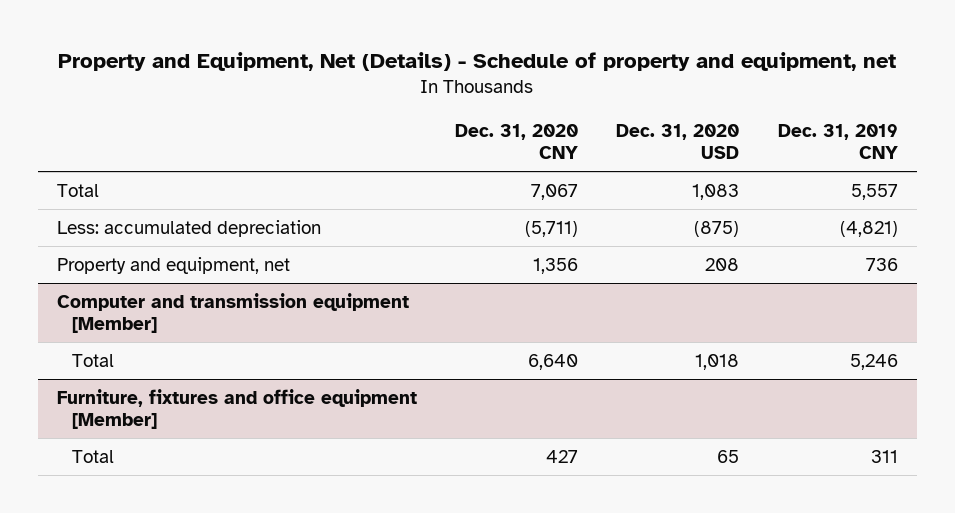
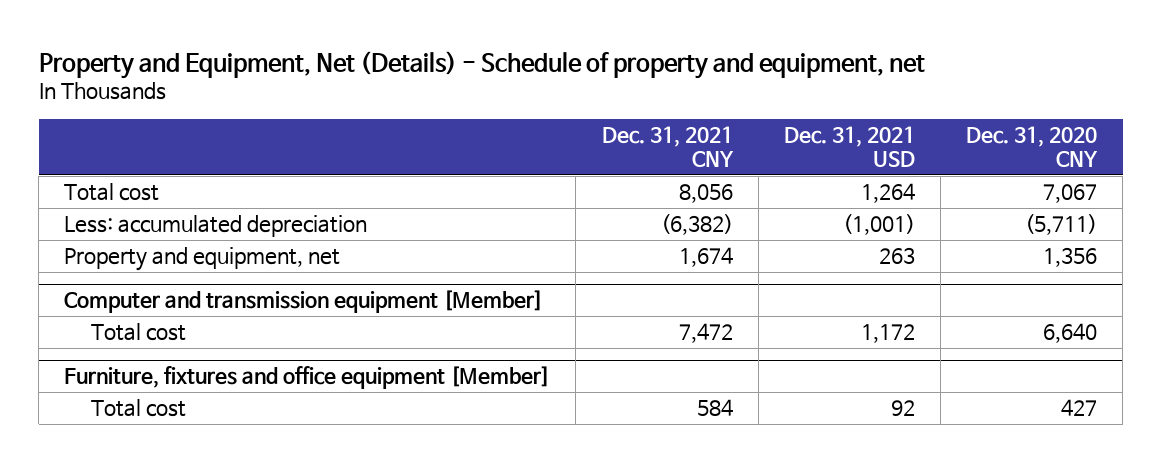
[616,123,740,160] Dec. 31, 2020 USD -> none
[777,123,898,160] Dec. 31, 2019 CNY -> none
none -> [601,125,734,168] Dec. 31, 2021 CNY
none -> [783,125,915,168] Dec. 31, 2021 USD
[57,183,100,197] Total -> [64,183,160,202] Total cost
[71,353,114,367] Total -> [90,323,186,342] Total cost
[71,449,114,463] Total -> [90,399,186,418] Total cost

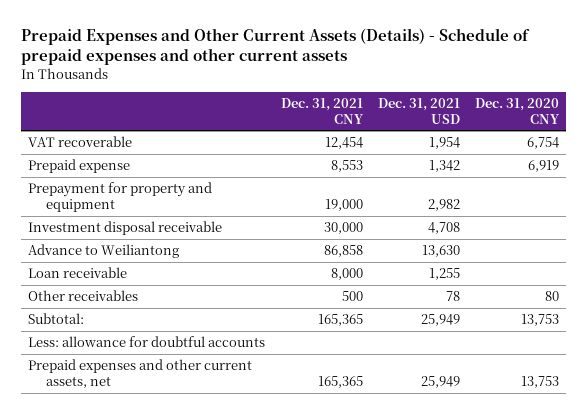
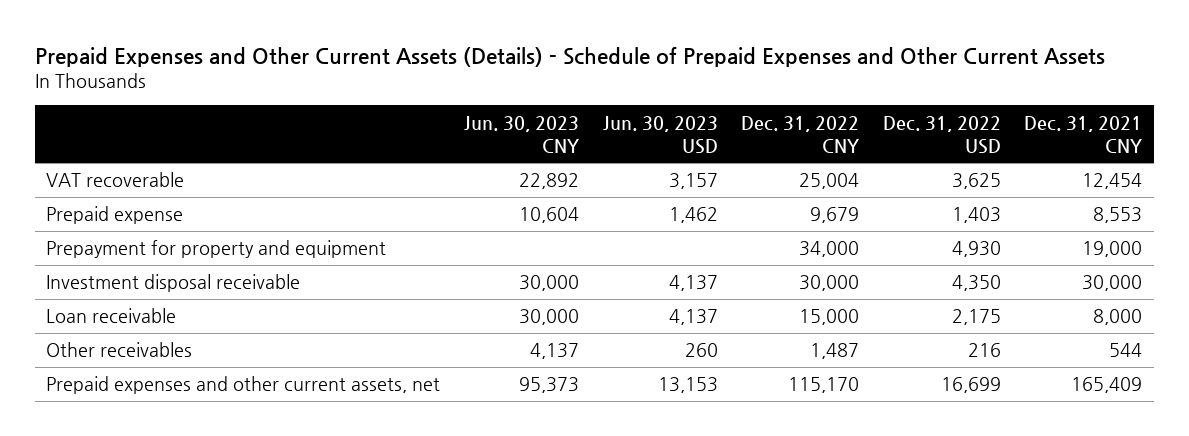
[20,28,530,66] Prepaid Expenses and Other Current Assets (Details) - Schedule of prepaid expenses and other current assets -> [34,46,1105,67] Prepaid Expenses and Other Current Assets (Details) - Schedule of Prepaid Expenses and Other Current Assets
[377,97,460,124] Dec. 31, 2021 USD -> none
[474,97,560,124] Dec. 31, 2020 CNY -> none
none -> [463,115,579,153] Jun. 30, 2023 CNY
none -> [602,115,718,154] Jun. 30, 2023 USD
none -> [741,115,860,153] Dec. 31, 2022 CNY
none -> [882,115,1001,154] Dec. 31, 2022 USD
[28,244,180,259] Advance to Weiliantong -> none
[28,313,85,325] Subtotal: -> none
[28,336,266,348] Less: allowance for doubtful accounts -> none
[341,291,363,302] 500 -> [1109,343,1143,358] 544
[317,376,363,389] 165,365 -> [1071,377,1143,394] 165,409

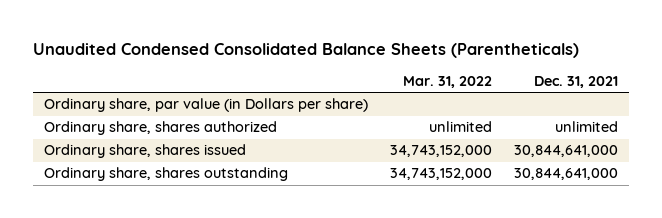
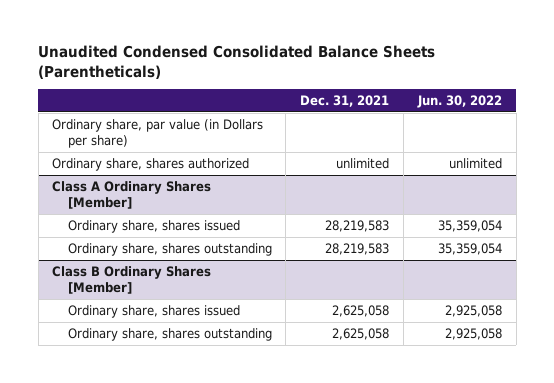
[402,75,492,88] Mar. 31, 2022 -> none
none -> [416,95,502,109] Jun. 30, 2022
none -> [52,180,212,210] Class A Ordinary Shares [Member]
[513,145,618,158] 30,844,641,000 -> [325,219,390,232] 28,219,583
[513,168,618,181] 30,844,641,000 -> [325,242,390,255] 28,219,583
none -> [52,265,212,295] Class B Ordinary Shares [Member]
none -> [67,304,240,318] Ordinary share, shares issued
none -> [67,327,272,341] Ordinary share, shares outstanding

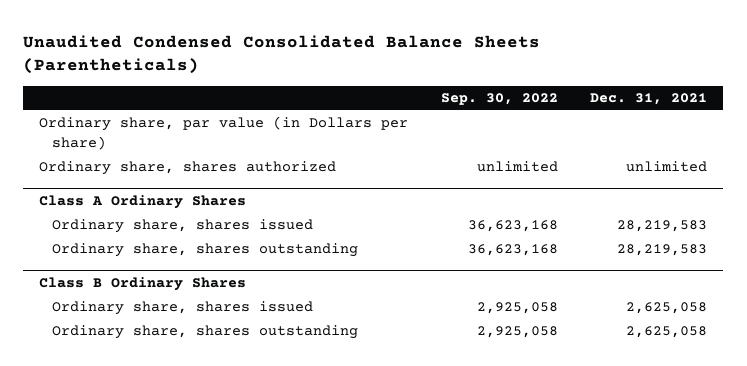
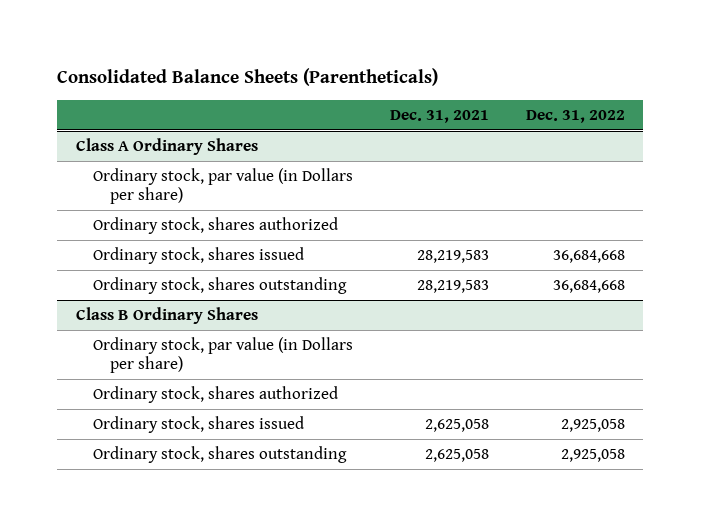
[23,34,541,75] Unaudited Condensed Consolidated Balance Sheets (Parentheticals) -> [57,68,439,87] Consolidated Balance Sheets (Parentheticals)
[440,93,558,106] Sep. 30, 2022 -> none
none -> [525,110,625,124] Dec. 31, 2022
[39,116,409,151] Ordinary share, par value (in Dollars per share) -> none
[39,161,337,176] Ordinary share, shares authorized -> none
none -> [92,168,353,205] Ordinary stock, par value (in Dollars per share)
none -> [92,217,338,235] Ordinary stock, shares authorized
[51,219,313,234] Ordinary share, shares issued -> [92,247,304,265] Ordinary stock, shares issued
[51,243,358,258] Ordinary share, shares outstanding -> [92,277,347,295] Ordinary stock, shares outstanding
none -> [92,337,353,374] Ordinary stock, par value (in Dollars per share)
none -> [92,386,338,404] Ordinary stock, shares authorized
[51,301,313,316] Ordinary share, shares issued -> [92,416,304,434] Ordinary stock, shares issued
[51,325,358,340] Ordinary share, shares outstanding -> [92,446,347,464] Ordinary stock, shares outstanding

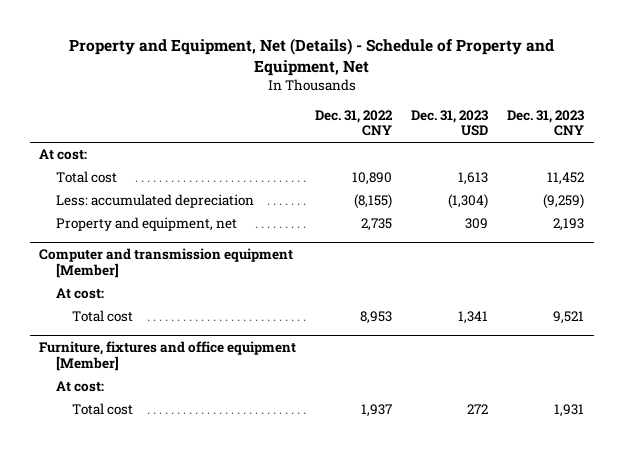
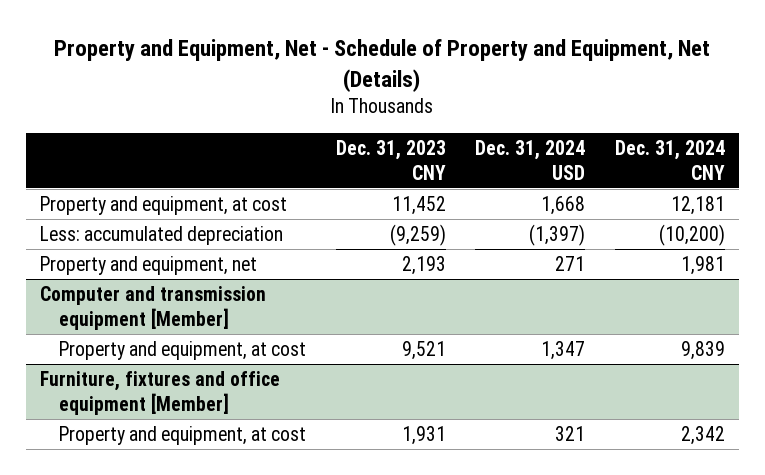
[68,37,554,76] Property and Equipment, Net (Details) - Schedule of Property and Equipment, Net -> [54,39,711,92] Property and Equipment, Net - Schedule of Property and Equipment, Net (Details)
[315,109,394,137] Dec. 31, 2022 CNY -> none
[411,109,489,137] Dec. 31, 2023 USD -> none
none -> [475,140,586,180] Dec. 31, 2024 USD
none -> [614,140,725,180] Dec. 31, 2024 CNY
[39,149,88,161] At cost: -> none
[55,171,117,184] Total cost -> [40,196,288,216] Property and equipment, at cost
[55,288,104,300] At cost: -> none
[72,310,134,323] Total cost -> [59,341,307,361] Property and equipment, at cost
[55,381,104,393] At cost: -> none
[72,403,134,416] Total cost -> [59,426,307,446] Property and equipment, at cost

